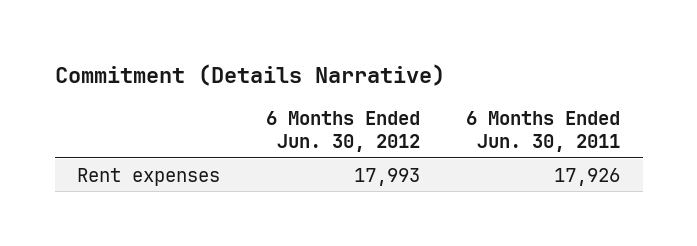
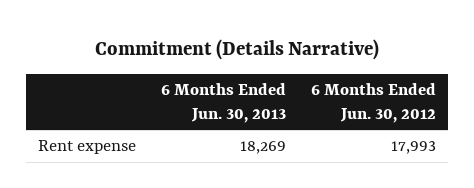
[465,110,620,153] 6 Months Ended Jun. 30, 2011 -> none
none -> [161,82,287,123] 6 Months Ended Jun. 30, 2013
[77,167,221,186] Rent expenses -> [38,140,137,155] Rent expense

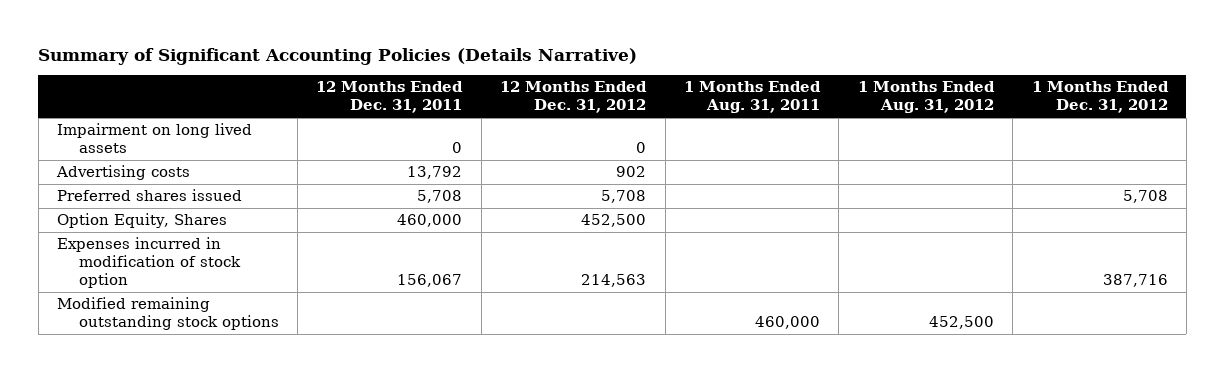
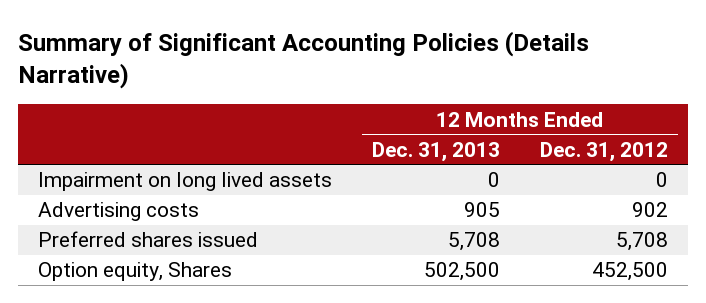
[316,81,464,114] 12 Months Ended Dec. 31, 2011 -> none
[683,81,821,114] 1 Months Ended Aug. 31, 2011 -> none
[857,81,995,114] 1 Months Ended Aug. 31, 2012 -> none
[1031,81,1169,114] 1 Months Ended Dec. 31, 2012 -> none
none -> [371,141,500,162] Dec. 31, 2013
[57,237,241,289] Expenses incurred in modification of stock option -> none
[57,297,279,331] Modified remaining outstanding stock options -> none
[57,213,228,229] Option Equity, Shares -> [37,262,232,282] Option equity, Shares

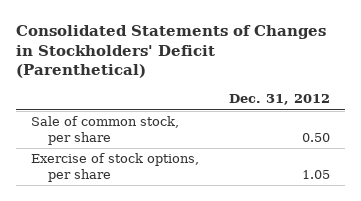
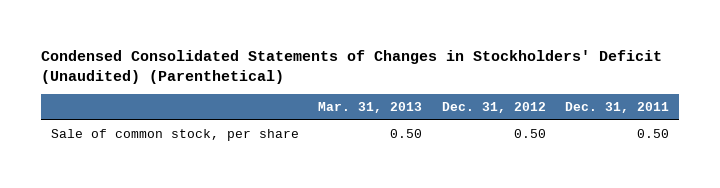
[15,24,326,79] Consolidated Statements of Changes in Stockholders' Deficit (Parenthetical) -> [41,50,663,85] Condensed Consolidated Statements of Changes in Stockholders' Deficit (Unaudited) (Parenthetical)
none -> [318,101,423,113] Mar. 31, 2013
none -> [565,101,670,113] Dec. 31, 2011
[31,153,200,182] Exercise of stock options, per share -> none

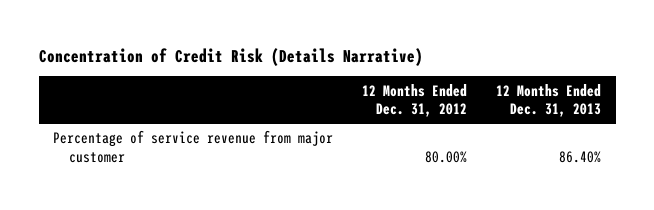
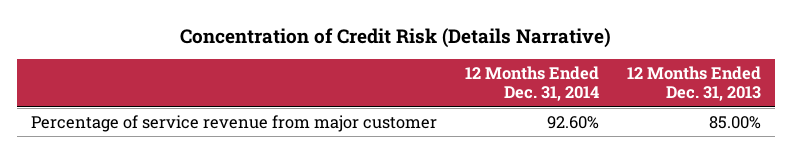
[362,83,468,118] 12 Months Ended Dec. 31, 2012 -> none
none -> [464,66,599,102] 12 Months Ended Dec. 31, 2014
[559,150,602,163] 86.40% -> [708,116,761,130] 85.00%

